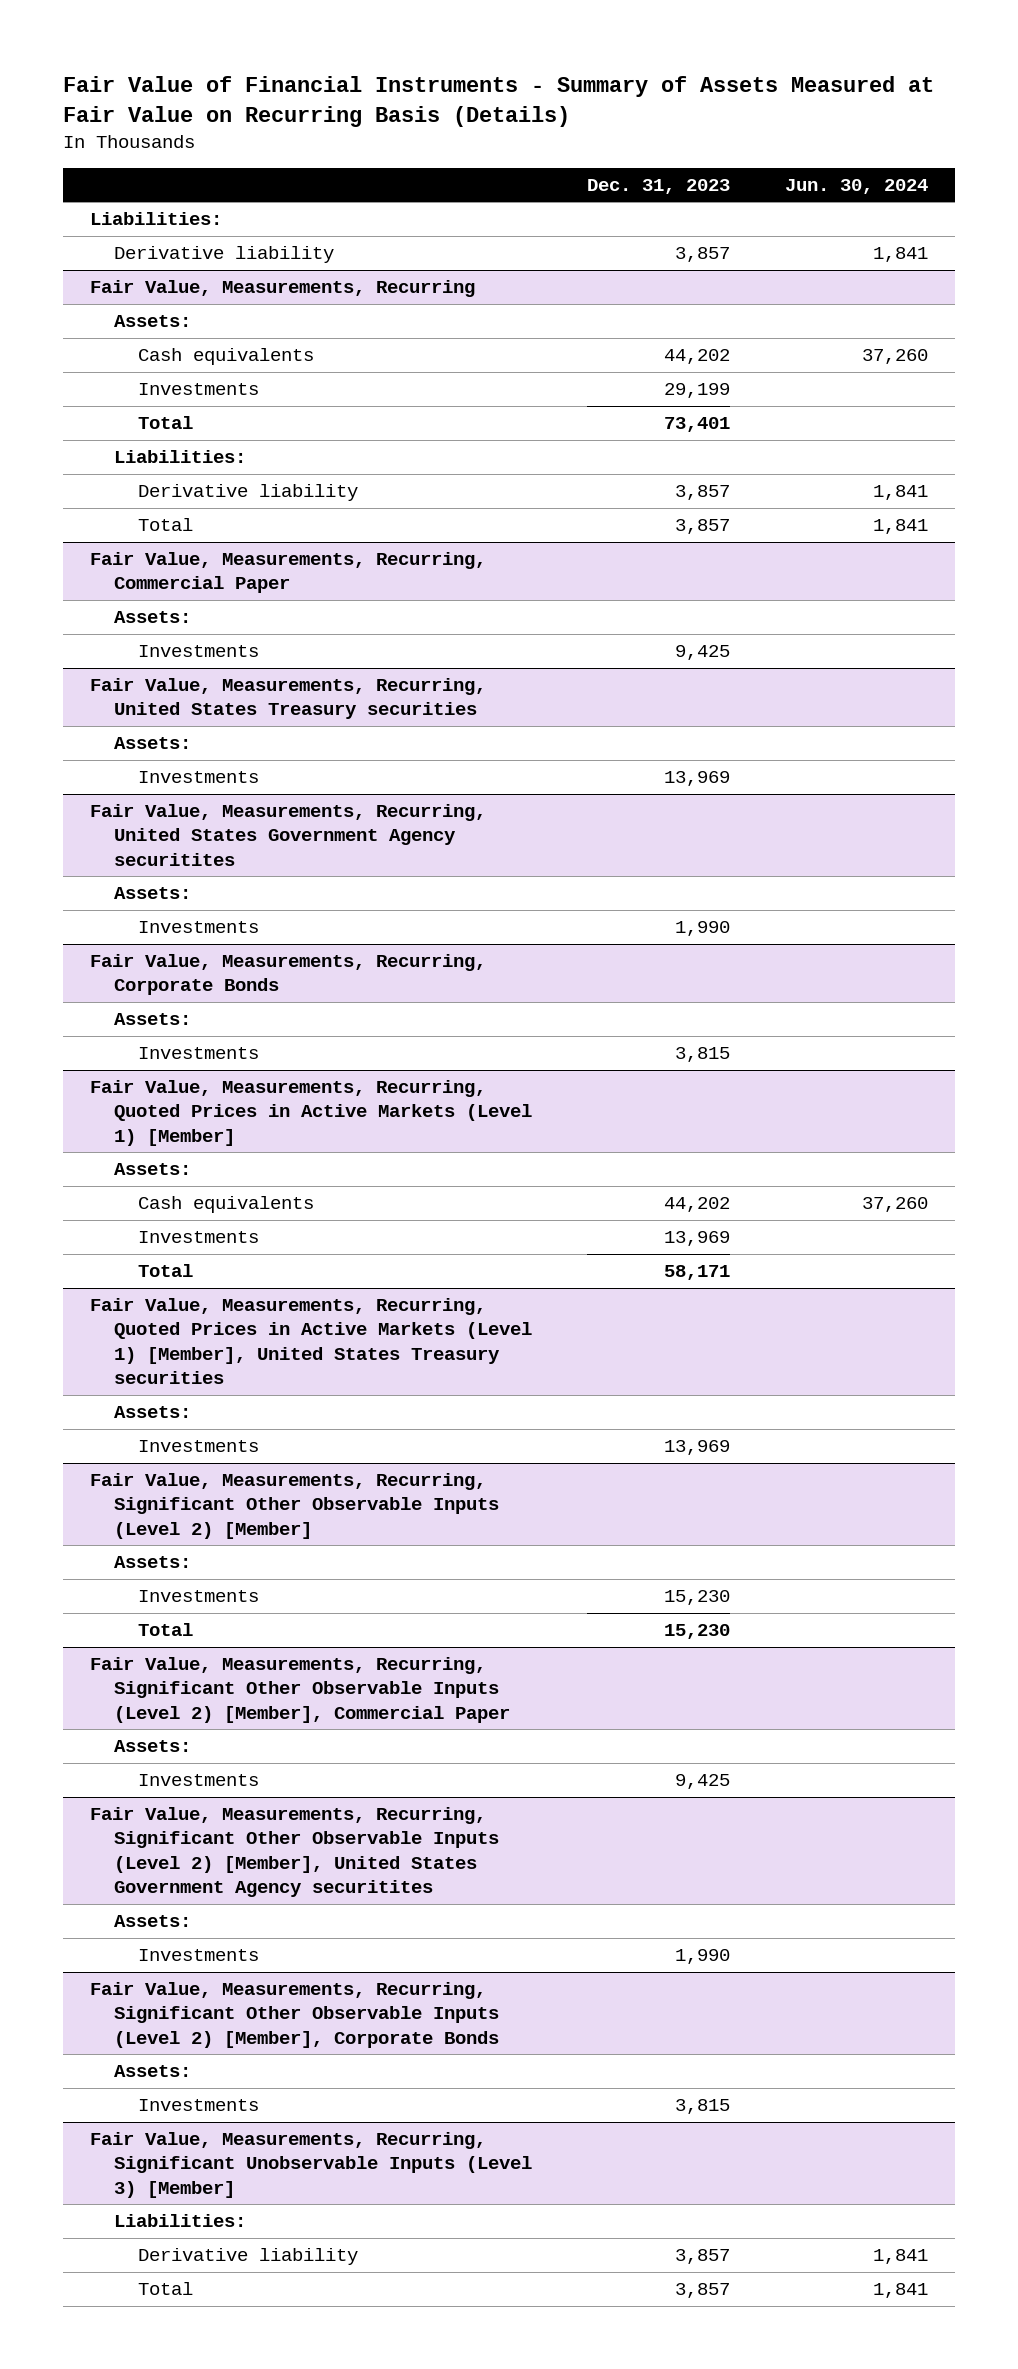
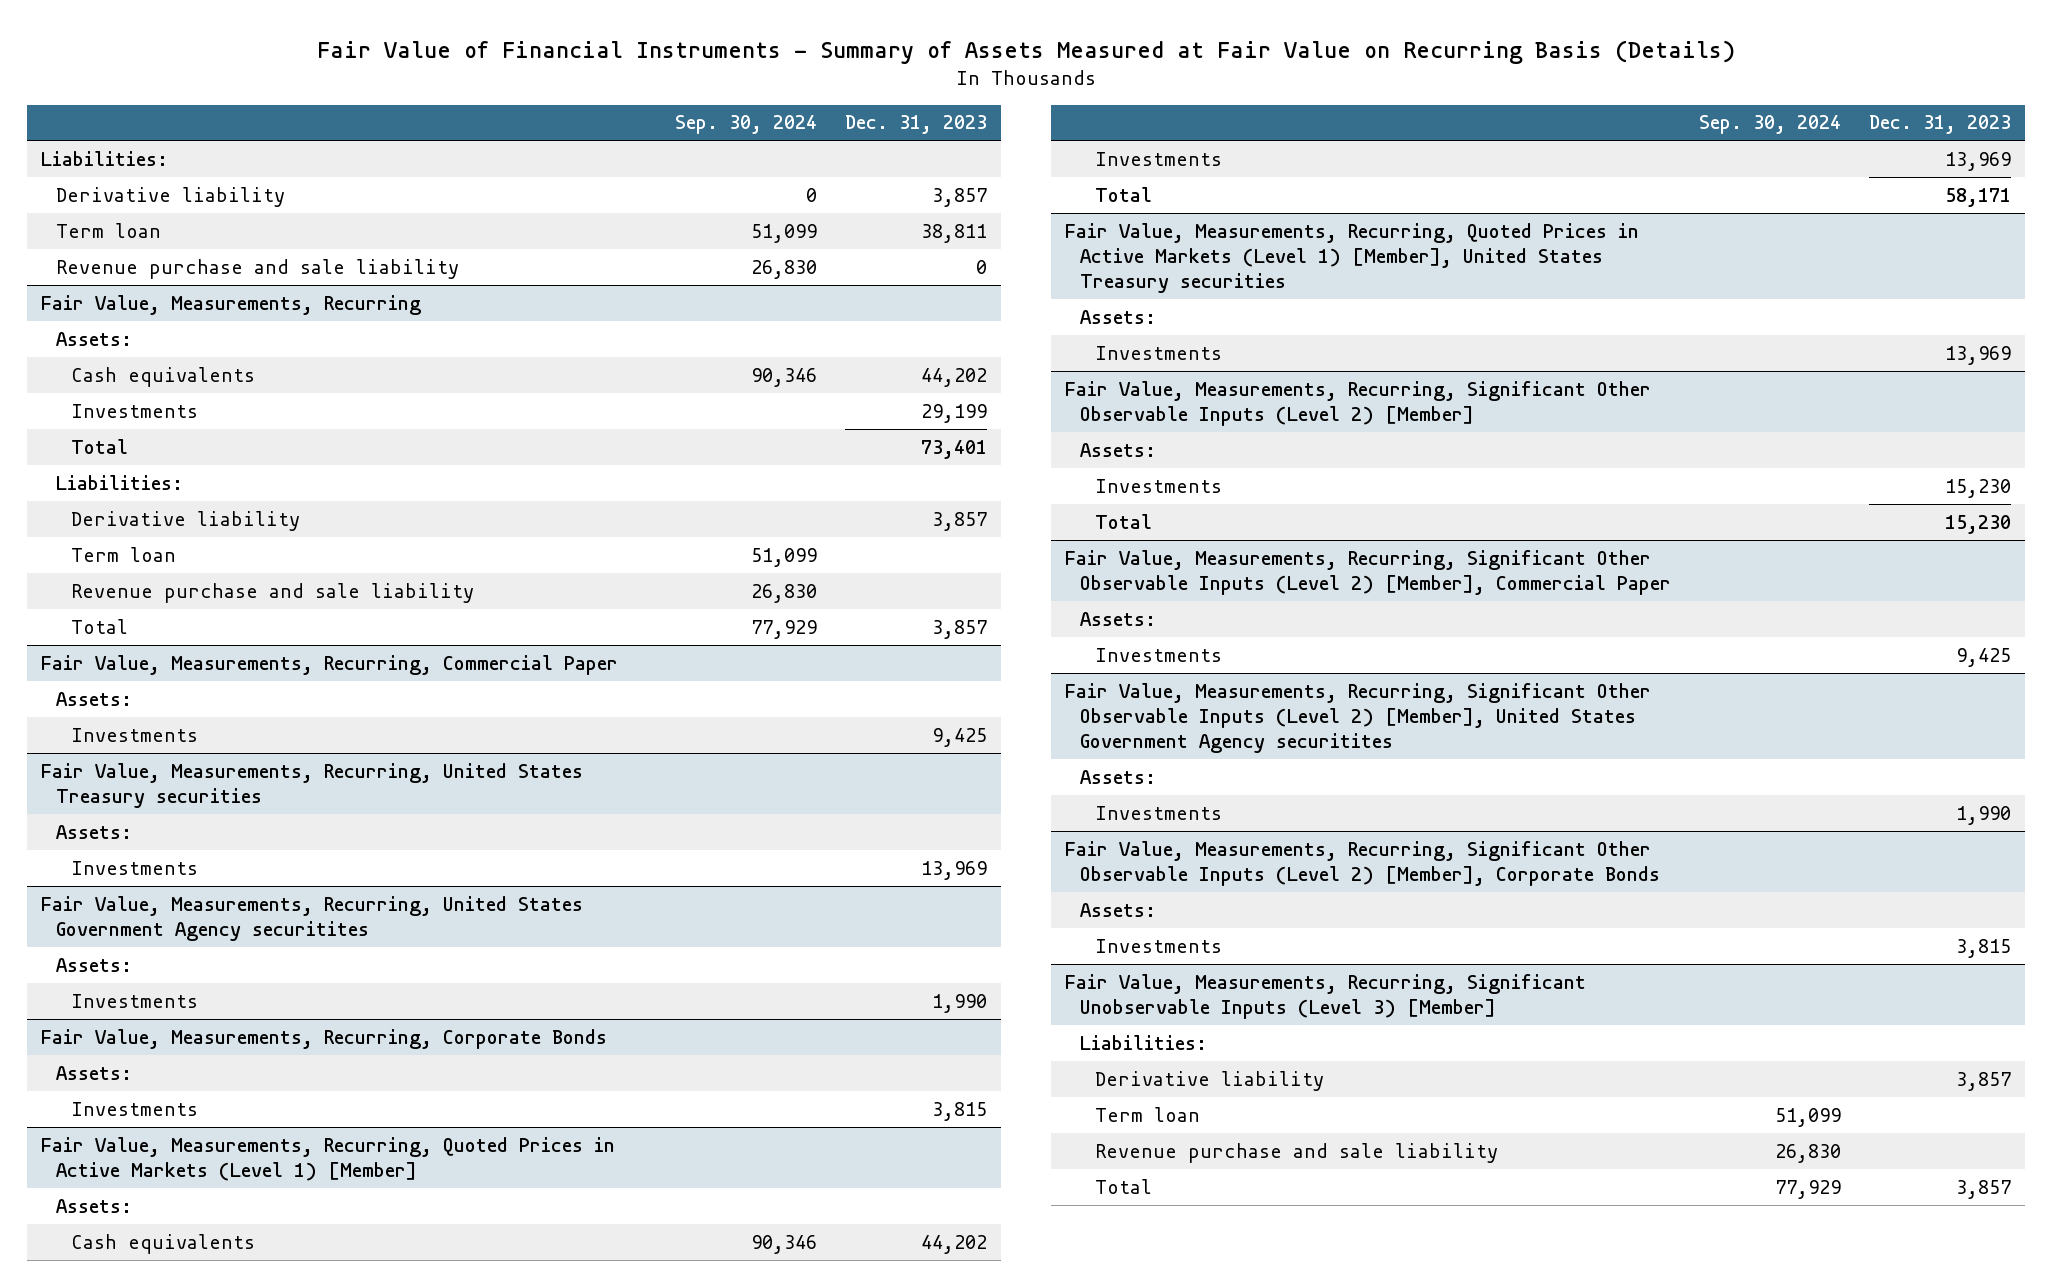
[784,178,928,194] Jun. 30, 2024 -> none
none -> [675,115,818,135] Sep. 30, 2024
none -> [56,222,162,238] Term loan
none -> [56,258,460,279] Revenue purchase and sale liability
none -> [71,546,177,562] Term loan
none -> [71,582,475,603] Revenue purchase and sale liability
none -> [1095,1106,1201,1122] Term loan
none -> [1095,1142,1499,1163] Revenue purchase and sale liability

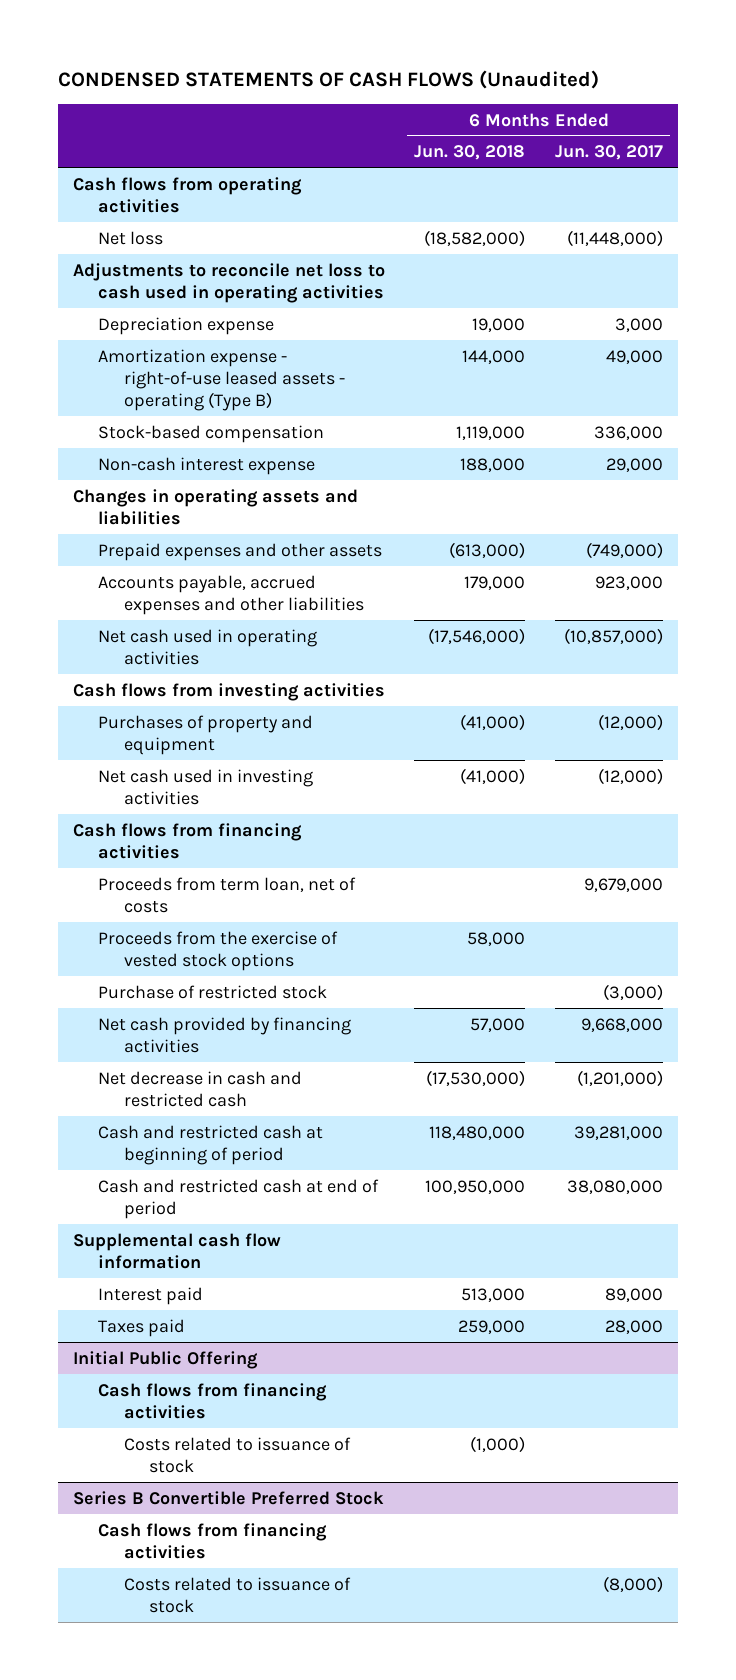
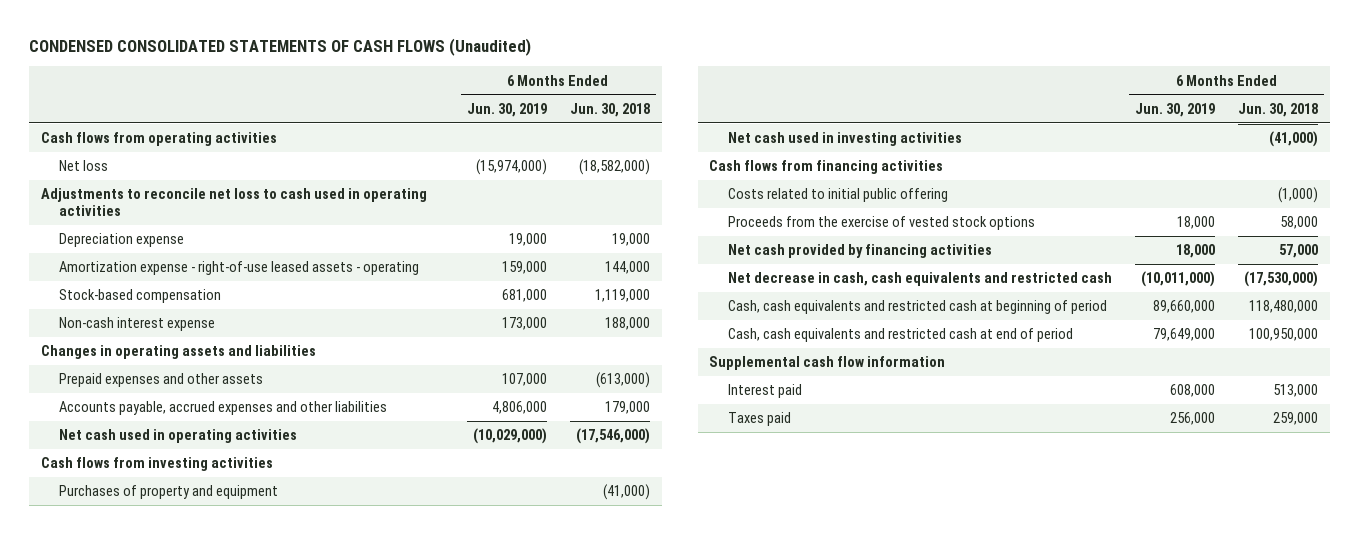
[58,70,600,90] CONDENSED STATEMENTS OF CASH FLOWS (Unaudited) -> [29,37,532,56] CONDENSED CONSOLIDATED STATEMENTS OF CASH FLOWS (Unaudited)
[554,145,663,161] Jun. 30, 2017 -> none
none -> [466,102,547,117] Jun. 30, 2019
[98,348,345,411] Amortization expense - right-of-use leased assets - operating (Type B) -> [59,261,420,276] Amortization expense - right-of-use leased assets - operating
[98,876,357,913] Proceeds from term loan, net of costs -> none
none -> [727,188,948,203] Costs related to initial public offering
[98,984,328,999] Purchase of restricted stock -> none
[98,1070,303,1107] Net decrease in cash and restricted cash -> [727,272,1112,287] Net decrease in cash, cash equivalents and restricted cash
[98,1124,324,1165] Cash and restricted cash at beginning of period -> [727,300,1107,315] Cash, cash equivalents and restricted cash at beginning of period
[98,1178,380,1219] Cash and restricted cash at end of period -> [727,328,1073,343] Cash, cash equivalents and restricted cash at end of period
[72,1350,258,1369] Initial Public Offering -> none
[98,1382,328,1419] Cash flows from financing activities -> none
[123,1436,351,1473] Costs related to issuance of stock -> none
[72,1490,384,1505] Series B Convertible Preferred Stock -> none
[98,1522,328,1559] Cash flows from financing activities -> none
[123,1576,351,1613] Costs related to issuance of stock -> none

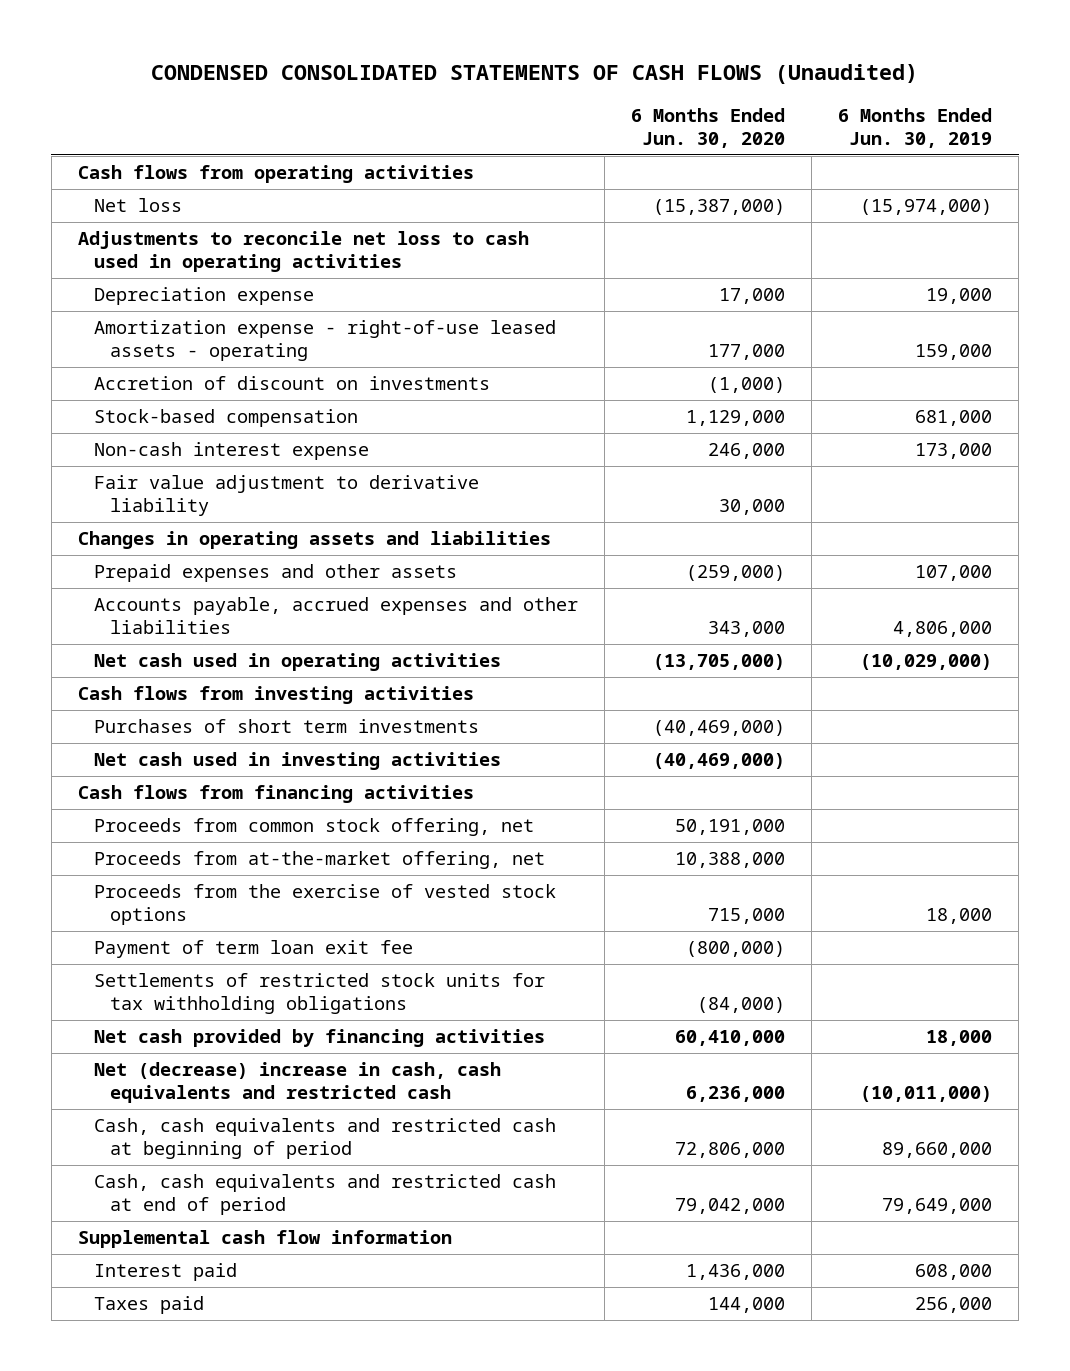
[569,102,650,117] Jun. 30, 2018 -> none
none -> [631,107,786,149] 6 Months Ended Jun. 30, 2020
none -> [93,376,490,391] Accretion of discount on investments
none -> [93,475,479,517] Fair value adjustment to derivative liability
[59,485,279,500] Purchases of property and equipment -> none
none -> [93,719,479,734] Purchases of short term investments
[727,188,948,203] Costs related to initial public offering -> none
none -> [93,818,534,837] Proceeds from common stock offering, net
none -> [93,851,545,870] Proceeds from at-the-market offering, net
none -> [93,940,413,959] Payment of term loan exit fee
none -> [93,973,545,1015] Settlements of restricted stock units for tax withholding obligations
[727,272,1112,287] Net decrease in cash, cash equivalents and restricted cash -> [93,1062,501,1104] Net (decrease) increase in cash, cash equivalents and restricted cash

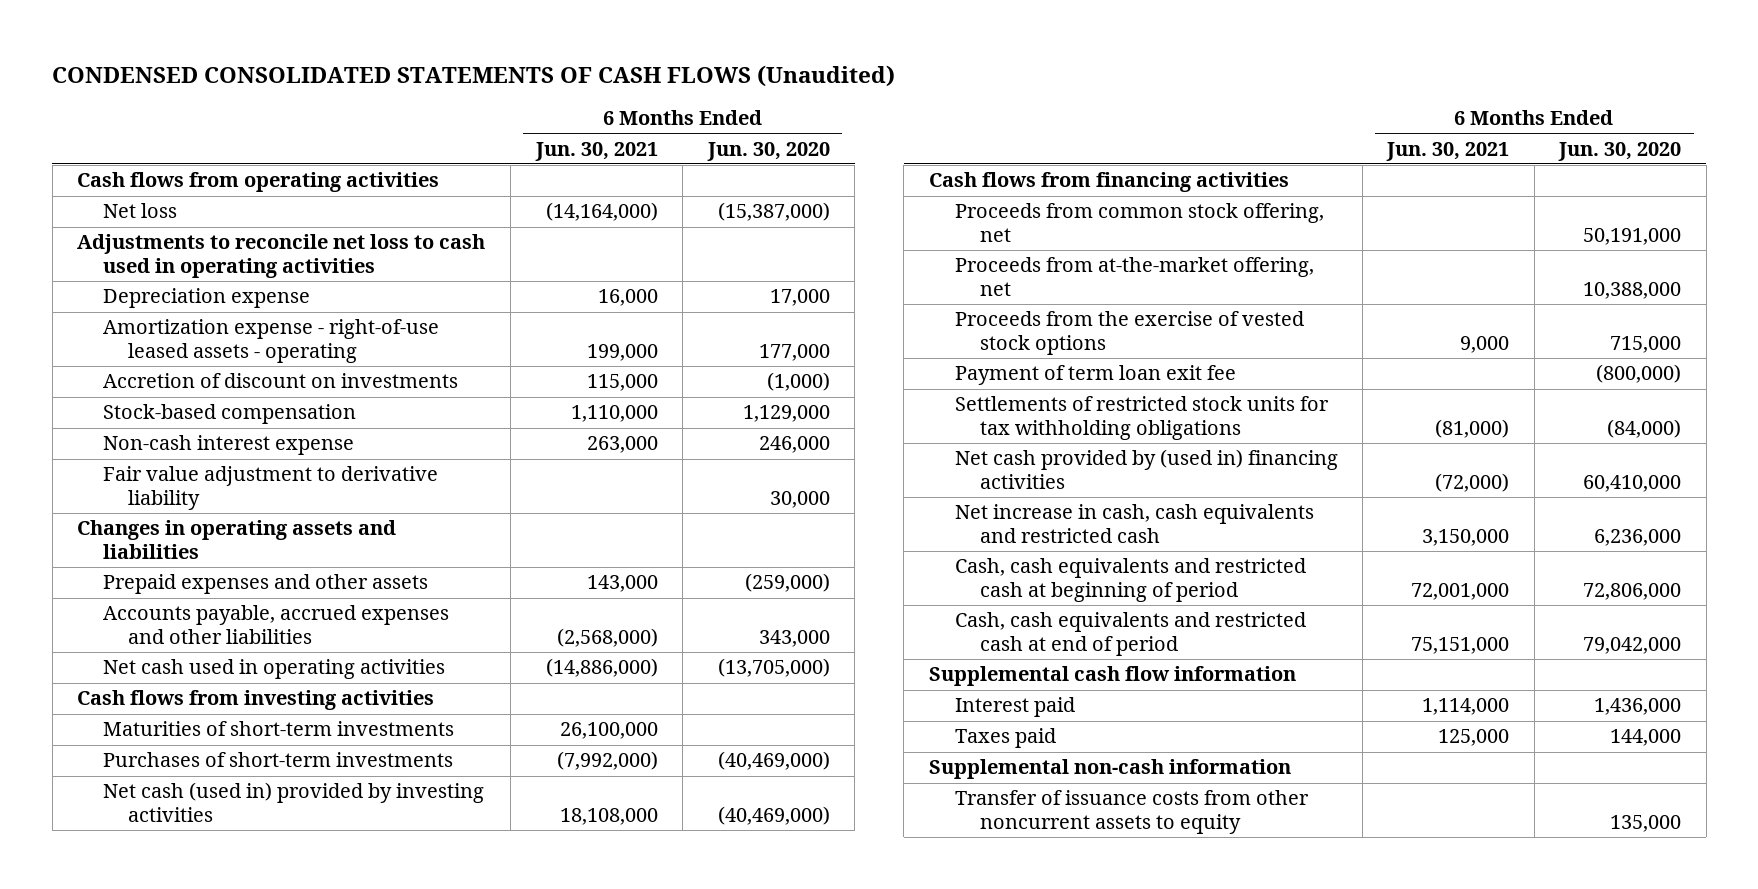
[838,107,993,149] 6 Months Ended Jun. 30, 2019 -> none
none -> [534,141,658,161] Jun. 30, 2021
none -> [102,721,454,737] Maturities of short-term investments
[93,719,479,734] Purchases of short term investments -> [102,752,453,768] Purchases of short-term investments
[93,752,501,771] Net cash used in investing activities -> [102,782,484,823] Net cash (used in) provided by investing activities
[93,1029,545,1048] Net cash provided by financing activities -> [954,449,1338,490] Net cash provided by (used in) financing activities
[93,1062,501,1104] Net (decrease) increase in cash, cash equivalents and restricted cash -> [954,504,1314,544] Net increase in cash, cash equivalents and restricted cash
none -> [928,759,1291,780] Supplemental non-cash information
none -> [954,790,1309,835] Transfer of issuance costs from other noncurrent assets to equity

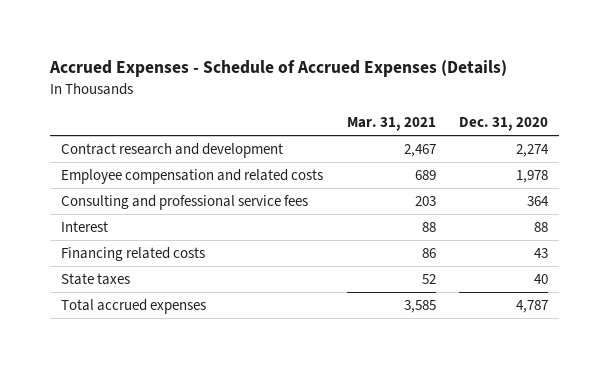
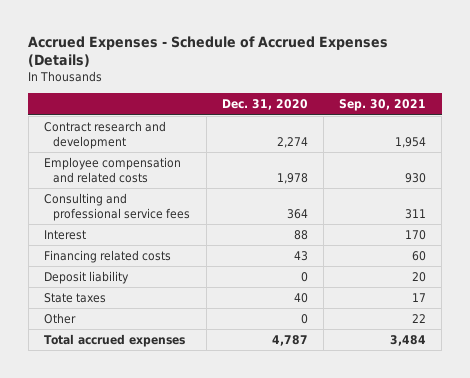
[346,117,436,132] Mar. 31, 2021 -> none
none -> [339,99,427,112] Sep. 30, 2021
none -> [43,271,129,285] Deposit liability
none -> [43,313,76,325] Other

